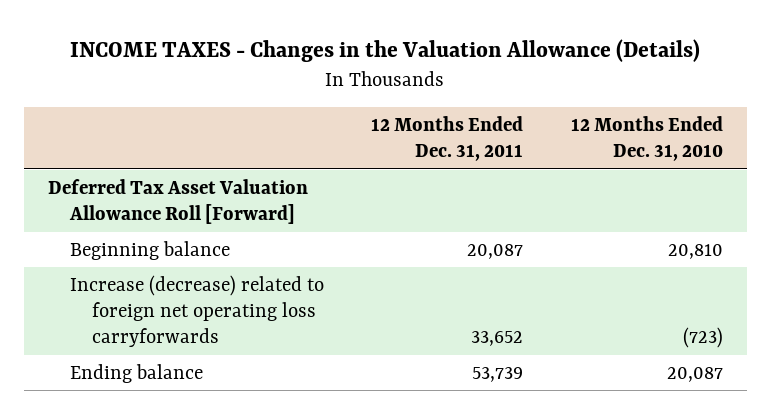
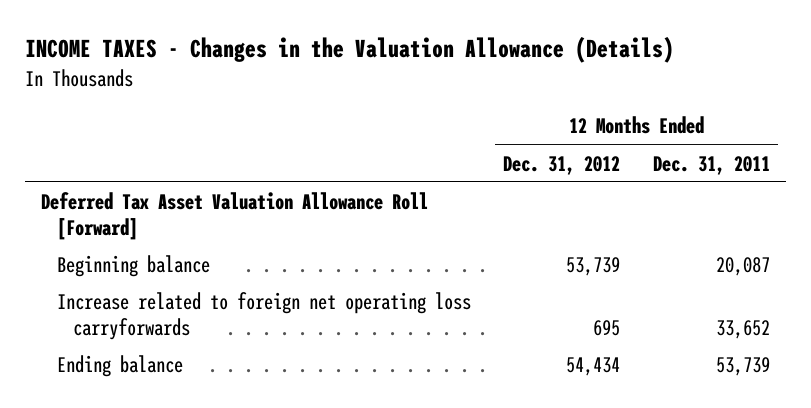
[571,115,724,162] 12 Months Ended Dec. 31, 2010 -> none
none -> [503,155,621,175] Dec. 31, 2012
[69,274,324,348] Increase (decrease) related to foreign net operating loss carryforwards -> [56,292,471,340] Increase related to foreign net operating loss carryforwards

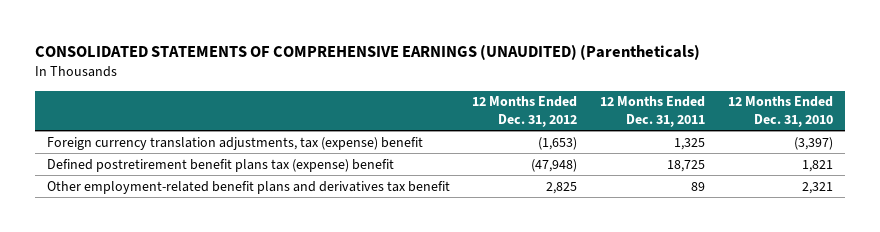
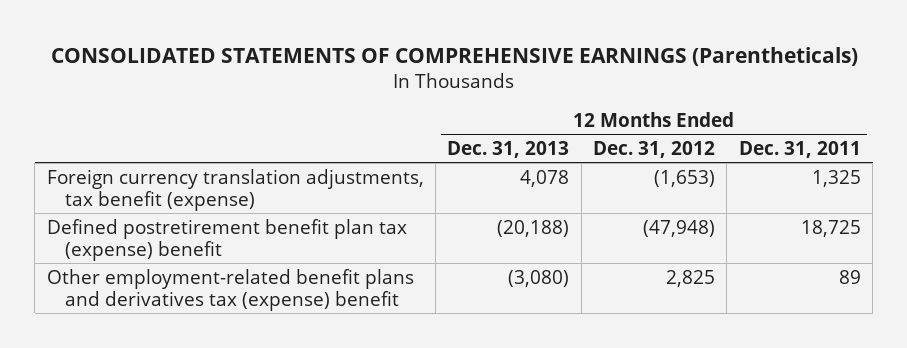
[35,44,701,61] CONSOLIDATED STATEMENTS OF COMPREHENSIVE EARNINGS (UNAUDITED) (Parentheticals) -> [50,47,858,67] CONSOLIDATED STATEMENTS OF COMPREHENSIVE EARNINGS (Parentheticals)
[728,96,834,128] 12 Months Ended Dec. 31, 2010 -> none
none -> [447,140,570,158] Dec. 31, 2013
[46,136,423,150] Foreign currency translation adjustments, tax (expense) benefit -> [46,168,424,211] Foreign currency translation adjustments, tax benefit (expense)
[46,158,394,172] Defined postretirement benefit plans tax (expense) benefit -> [46,218,407,261] Defined postretirement benefit plan tax (expense) benefit
[46,180,450,194] Other employment-related benefit plans and derivatives tax benefit -> [46,268,414,311] Other employment-related benefit plans and derivatives tax (expense) benefit

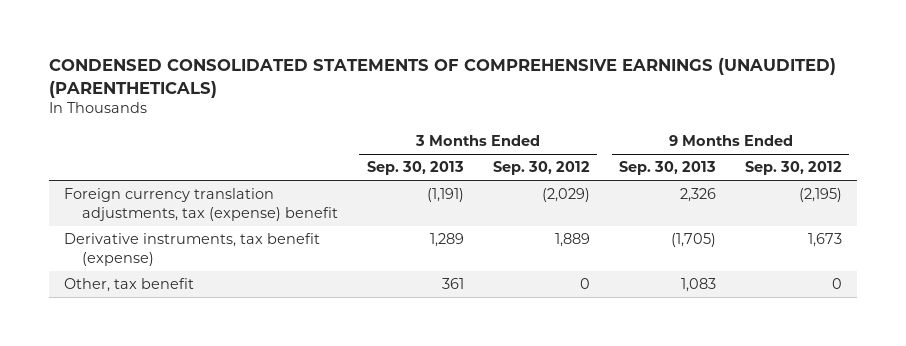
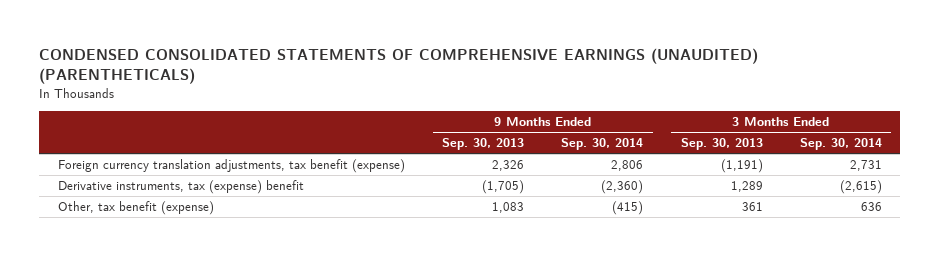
[492,161,590,176] Sep. 30, 2012 -> none
[745,161,843,176] Sep. 30, 2012 -> none
none -> [561,138,644,151] Sep. 30, 2014
none -> [799,138,882,151] Sep. 30, 2014
[63,188,338,221] Foreign currency translation adjustments, tax (expense) benefit -> [57,159,405,174] Foreign currency translation adjustments, tax benefit (expense)
[63,233,320,266] Derivative instruments, tax benefit (expense) -> [57,180,304,195] Derivative instruments, tax (expense) benefit
[63,278,194,293] Other, tax benefit -> [57,201,214,216] Other, tax benefit (expense)

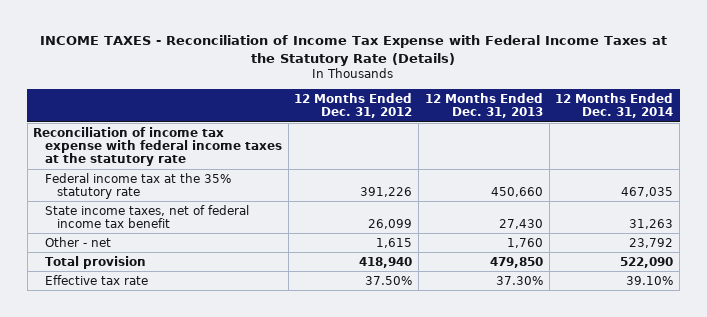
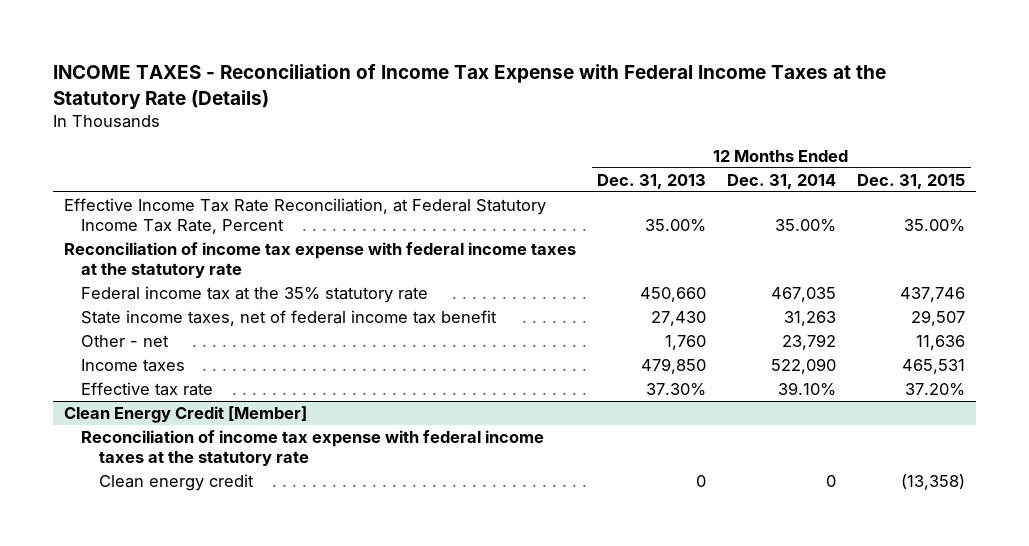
[294,93,413,119] 12 Months Ended Dec. 31, 2012 -> none
none -> [857,173,966,189] Dec. 31, 2015
none -> [63,198,546,234] Effective Income Tax Rate Reconciliation, at Federal Statutory Income Tax Rate, Percent
[45,255,147,269] Total provision -> [81,359,186,373] Income taxes
none -> [63,406,307,424] Clean Energy Credit [Member]
none -> [81,430,545,466] Reconciliation of income tax expense with federal income taxes at the statutory rate
none -> [98,474,254,492] Clean energy credit

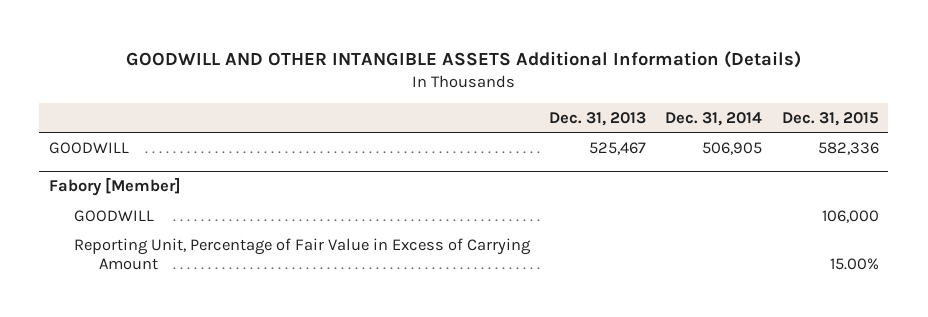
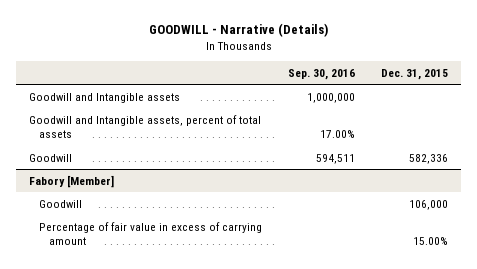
[125,50,801,68] GOODWILL AND OTHER INTANGIBLE ASSETS Additional Information (Details) -> [148,23,328,38] GOODWILL - Narrative (Details)
[549,111,647,126] Dec. 31, 2013 -> none
[665,111,763,126] Dec. 31, 2014 -> none
none -> [288,68,356,80] Sep. 30, 2016
none -> [29,92,181,103] Goodwill and Intangible assets
none -> [29,114,262,139] Goodwill and Intangible assets, percent of total assets
[49,141,130,154] GOODWILL -> [29,153,73,162] Goodwill
[74,209,155,222] GOODWILL -> [39,199,83,208] Goodwill
[74,237,532,270] Reporting Unit, Percentage of Fair Value in Excess of Carrying Amount -> [39,221,263,246] Percentage of fair value in excess of carrying amount

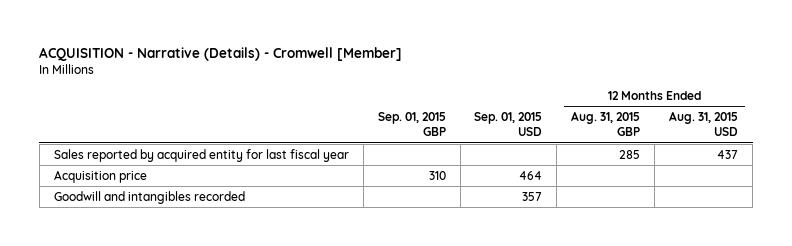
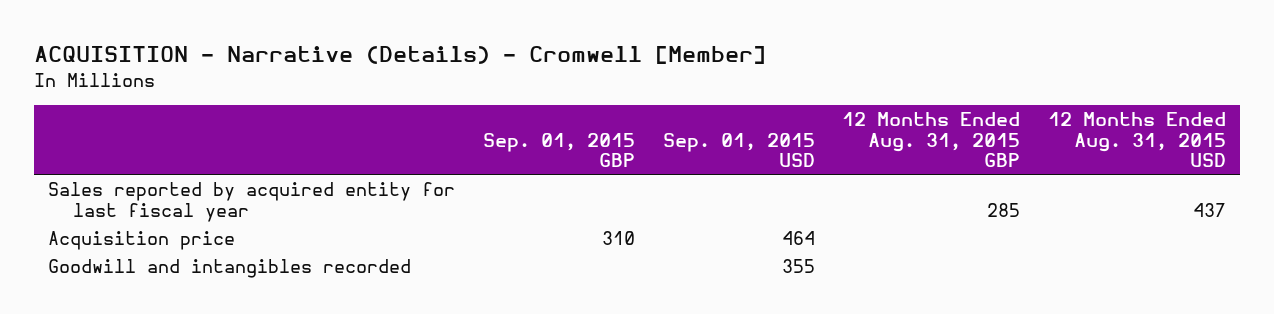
[522,191,543,201] 357 -> [781,258,815,273] 355

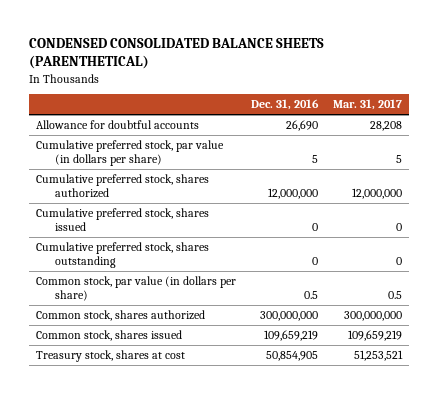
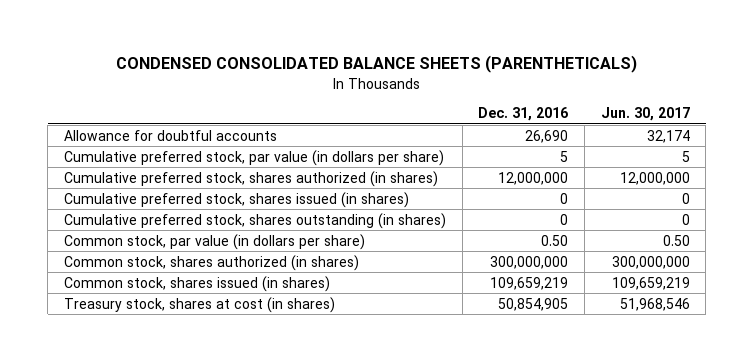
[29,37,325,70] CONDENSED CONSOLIDATED BALANCE SHEETS (PARENTHETICAL) -> [115,55,637,74] CONDENSED CONSOLIDATED BALANCE SHEETS (PARENTHETICALS)
[332,99,402,111] Mar. 31, 2017 -> none
none -> [600,107,690,122] Jun. 30, 2017
[36,173,210,199] Cumulative preferred stock, shares authorized -> [63,170,438,187] Cumulative preferred stock, shares authorized (in shares)
[36,207,210,232] Cumulative preferred stock, shares issued -> [63,191,409,208] Cumulative preferred stock, shares issued (in shares)
[36,241,210,269] Cumulative preferred stock, shares outstanding -> [63,212,446,229] Cumulative preferred stock, shares outstanding (in shares)
[303,291,318,300] 0.5 -> [541,234,569,246] 0.50
[36,309,206,321] Common stock, shares authorized -> [63,254,359,271] Common stock, shares authorized (in shares)
[36,329,183,341] Common stock, shares issued -> [63,275,330,292] Common stock, shares issued (in shares)
[36,349,186,362] Treasury stock, shares at cost -> [63,296,335,313] Treasury stock, shares at cost (in shares)

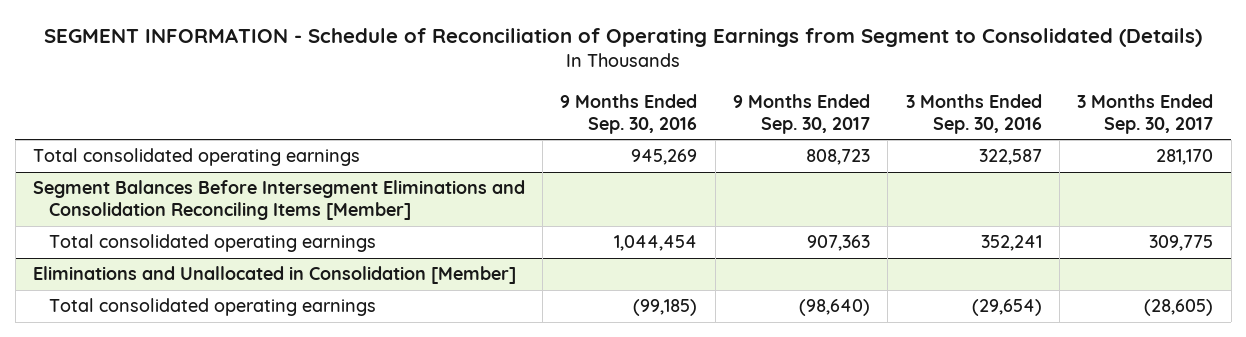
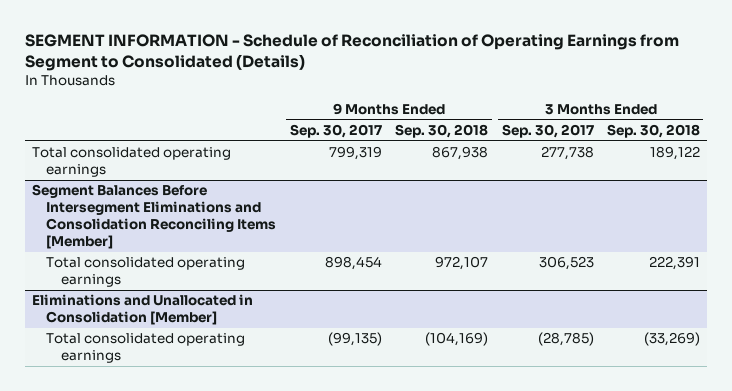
[560,93,698,134] 9 Months Ended Sep. 30, 2016 -> none
[905,93,1042,134] 3 Months Ended Sep. 30, 2016 -> none
none -> [395,124,489,139] Sep. 30, 2018
none -> [607,124,701,139] Sep. 30, 2018
[806,149,871,166] 808,723 -> [328,146,382,161] 799,319
[1156,149,1214,166] 281,170 -> [540,146,594,161] 277,738
[807,235,871,252] 907,363 -> [324,256,382,271] 898,454
[1149,235,1214,252] 309,775 -> [538,256,594,271] 306,523
[799,299,871,317] (98,640) -> [327,332,382,347] (99,135)
[1144,299,1214,317] (28,605) -> [537,332,594,347] (28,785)

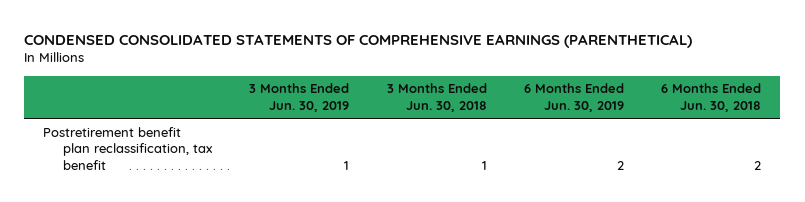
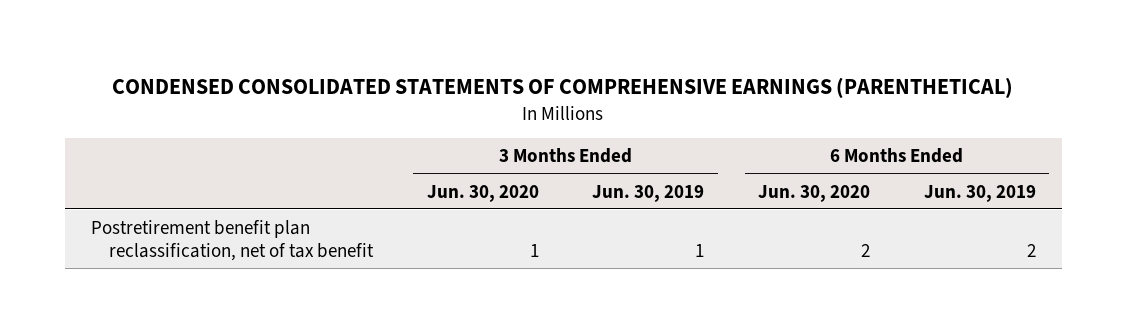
[386,83,487,112] 3 Months Ended Jun. 30, 2018 -> none
[661,83,762,112] 6 Months Ended Jun. 30, 2018 -> none
none -> [426,184,539,202] Jun. 30, 2020
none -> [757,184,870,202] Jun. 30, 2020
[43,126,213,170] Postretirement benefit plan reclassification, tax benefit -> [91,219,375,261] Postretirement benefit plan reclassification, net of tax benefit

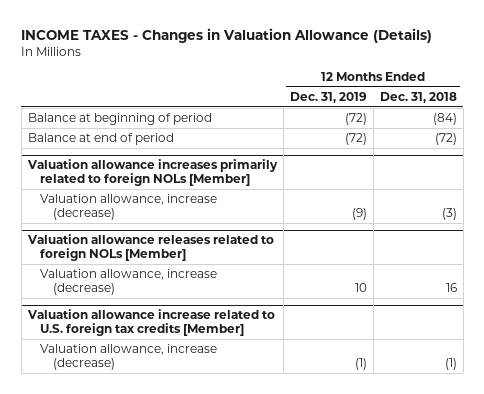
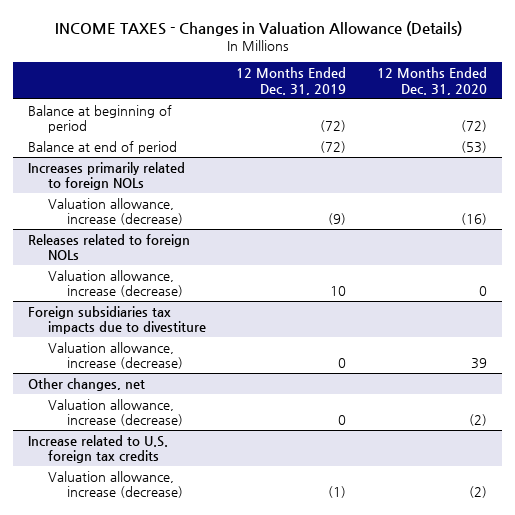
[379,91,457,103] Dec. 31, 2018 -> none
none -> [376,67,487,95] 12 Months Ended Dec. 31, 2020
[26,159,278,187] Valuation allowance increases primarily related to foreign NOLs [Member] -> [28,162,186,191] Increases primarily related to foreign NOLs
[26,234,274,262] Valuation allowance releases related to foreign NOLs [Member] -> [28,234,191,261] Releases related to foreign NOLs
none -> [28,306,206,335] Foreign subsidiaries tax impacts due to divestiture
none -> [47,342,184,370] Valuation allowance, increase (decrease)
none -> [28,378,146,392] Other changes, net
none -> [47,399,184,427] Valuation allowance, increase (decrease)
[26,309,275,337] Valuation allowance increase related to U.S. foreign tax credits [Member] -> [28,435,169,464] Increase related to U.S. foreign tax credits

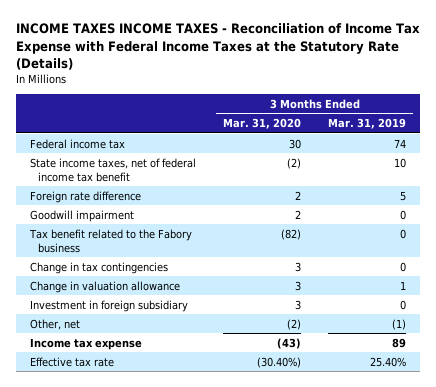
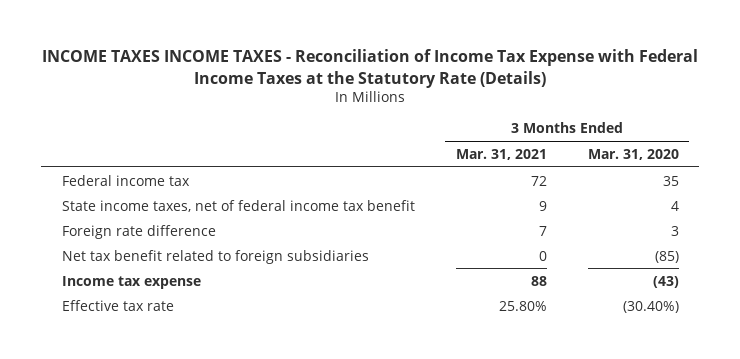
[328,118,407,130] Mar. 31, 2019 -> none
none -> [455,148,547,160] Mar. 31, 2021
[29,209,134,222] Goodwill impairment -> none
[29,261,168,274] Change in tax contingencies -> none
[29,280,180,293] Change in valuation allowance -> none
[29,299,188,312] Investment in foreign subsidiary -> none
[29,318,80,330] Other, net -> none
[288,138,301,149] 30 -> [662,175,679,186] 35
[286,157,301,169] (2) -> [670,200,679,211] 4
[294,190,301,200] 2 -> [670,225,679,236] 3
[28,228,192,253] Tax benefit related to the Fabory business -> [61,249,369,264] Net tax benefit related to foreign subsidiaries
[280,228,301,240] (82) -> [654,250,679,263] (85)

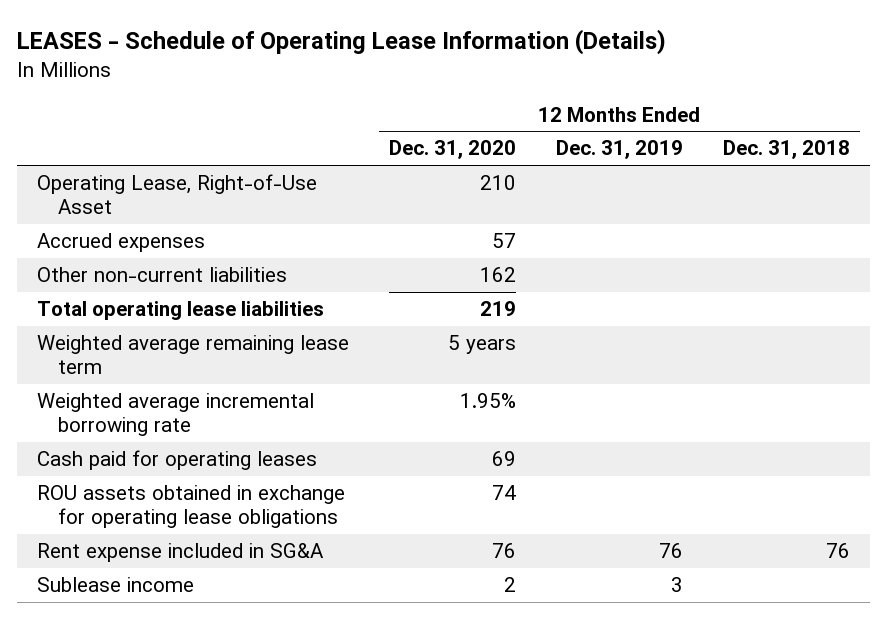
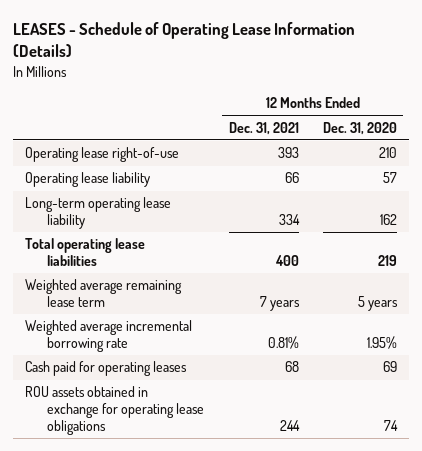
[555,140,683,160] Dec. 31, 2019 -> none
[722,140,850,160] Dec. 31, 2018 -> none
none -> [228,121,299,135] Dec. 31, 2021
[36,174,317,214] Operating Lease, Right-of-Use Asset -> [25,147,180,163] Operating lease right-of-use
[36,233,205,253] Accrued expenses -> [25,172,151,188] Operating lease liability
[36,267,287,283] Other non-current liabilities -> [25,197,172,230] Long-term operating lease liability
[36,543,324,563] Rent expense included in SG&A -> none
[36,577,194,593] Sublease income -> none

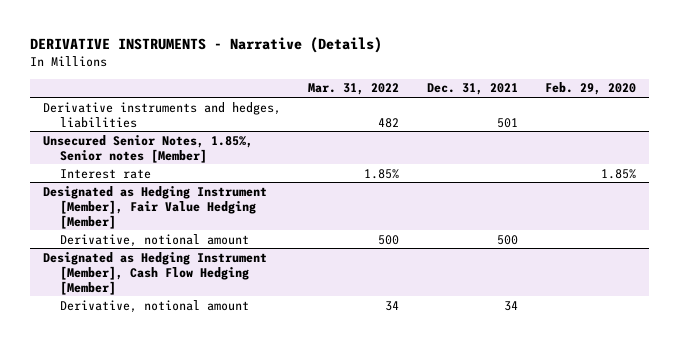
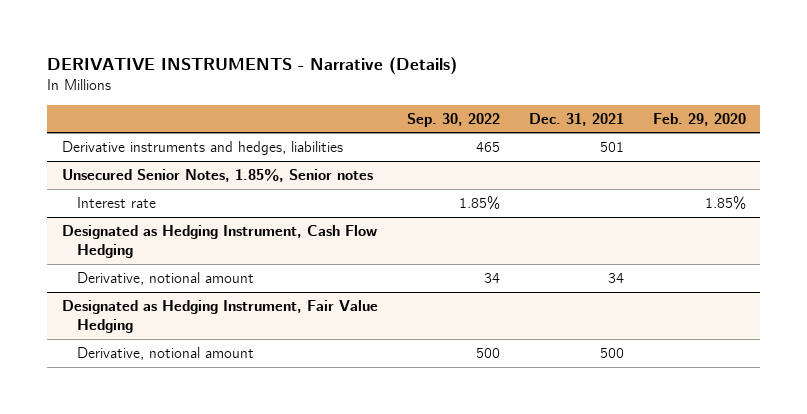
[308,83,400,96] Mar. 31, 2022 -> none
none -> [406,112,500,127] Sep. 30, 2022
[43,134,254,163] Unsecured Senior Notes, 1.85%, Senior notes [Member] -> [61,168,373,182] Unsecured Senior Notes, 1.85%, Senior notes
[43,185,268,229] Designated as Hedging Instrument [Member], Fair Value Hedging [Member] -> none
[60,233,250,247] Derivative, notional amount -> none
[43,251,268,295] Designated as Hedging Instrument [Member], Cash Flow Hedging [Member] -> [61,224,377,259] Designated as Hedging Instrument, Cash Flow Hedging
none -> [61,299,378,334] Designated as Hedging Instrument, Fair Value Hedging
none -> [76,346,254,360] Derivative, notional amount

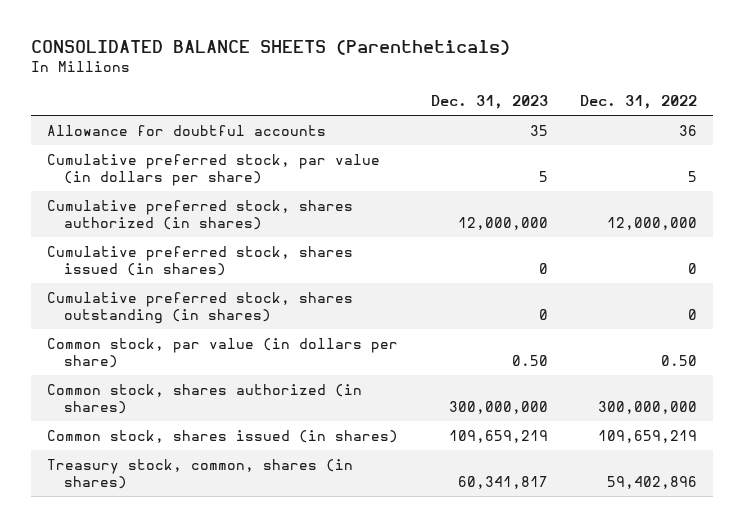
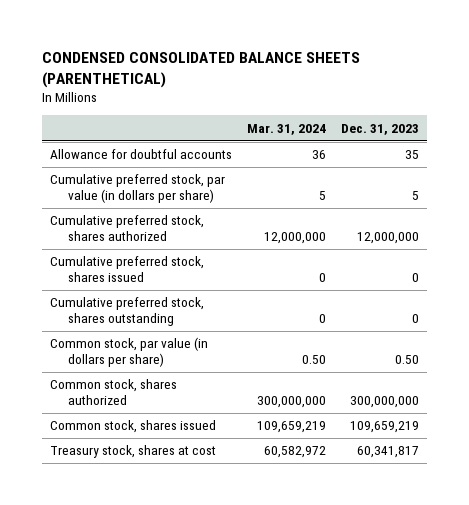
[30,40,510,56] CONSOLIDATED BALANCE SHEETS (Parentheticals) -> [42,52,361,88] CONDENSED CONSOLIDATED BALANCE SHEETS (PARENTHETICAL)
[580,95,698,110] Dec. 31, 2022 -> none
none -> [247,123,327,135] Mar. 31, 2024
[47,199,354,231] Cumulative preferred stock, shares authorized (in shares) -> [49,215,204,242] Cumulative preferred stock, shares authorized
[47,245,354,277] Cumulative preferred stock, shares issued (in shares) -> [49,256,204,283] Cumulative preferred stock, shares issued
[47,291,354,325] Cumulative preferred stock, shares outstanding (in shares) -> [49,297,204,327] Cumulative preferred stock, shares outstanding
[47,383,363,415] Common stock, shares authorized (in shares) -> [49,379,177,406] Common stock, shares authorized
[47,429,399,443] Common stock, shares issued (in shares) -> [49,420,216,434] Common stock, shares issued
[47,458,354,490] Treasury stock, common, shares (in shares) -> [49,445,216,459] Treasury stock, shares at cost

